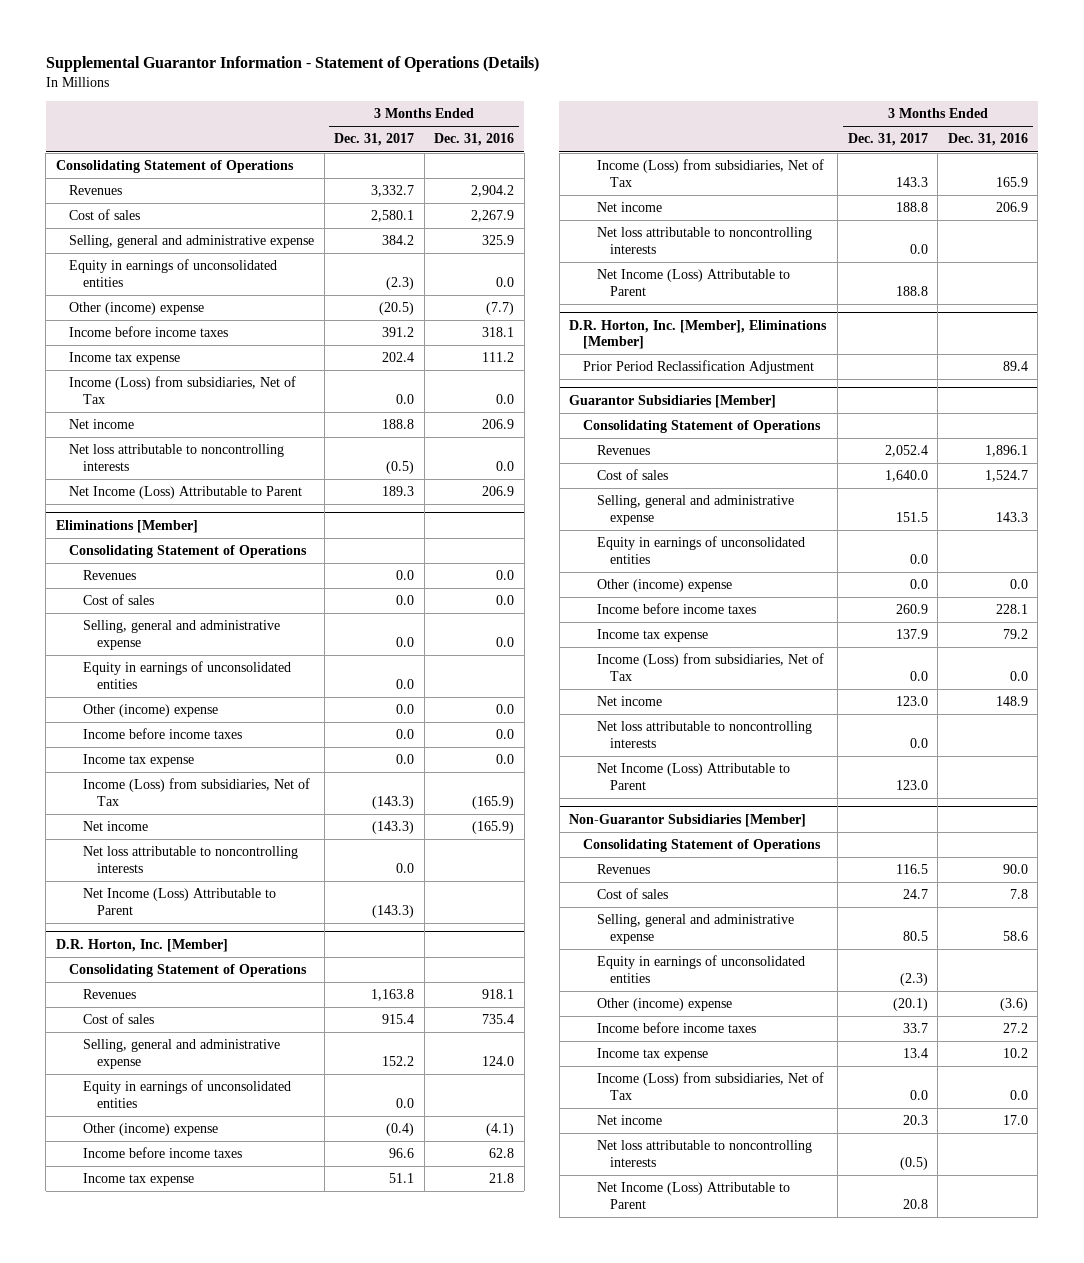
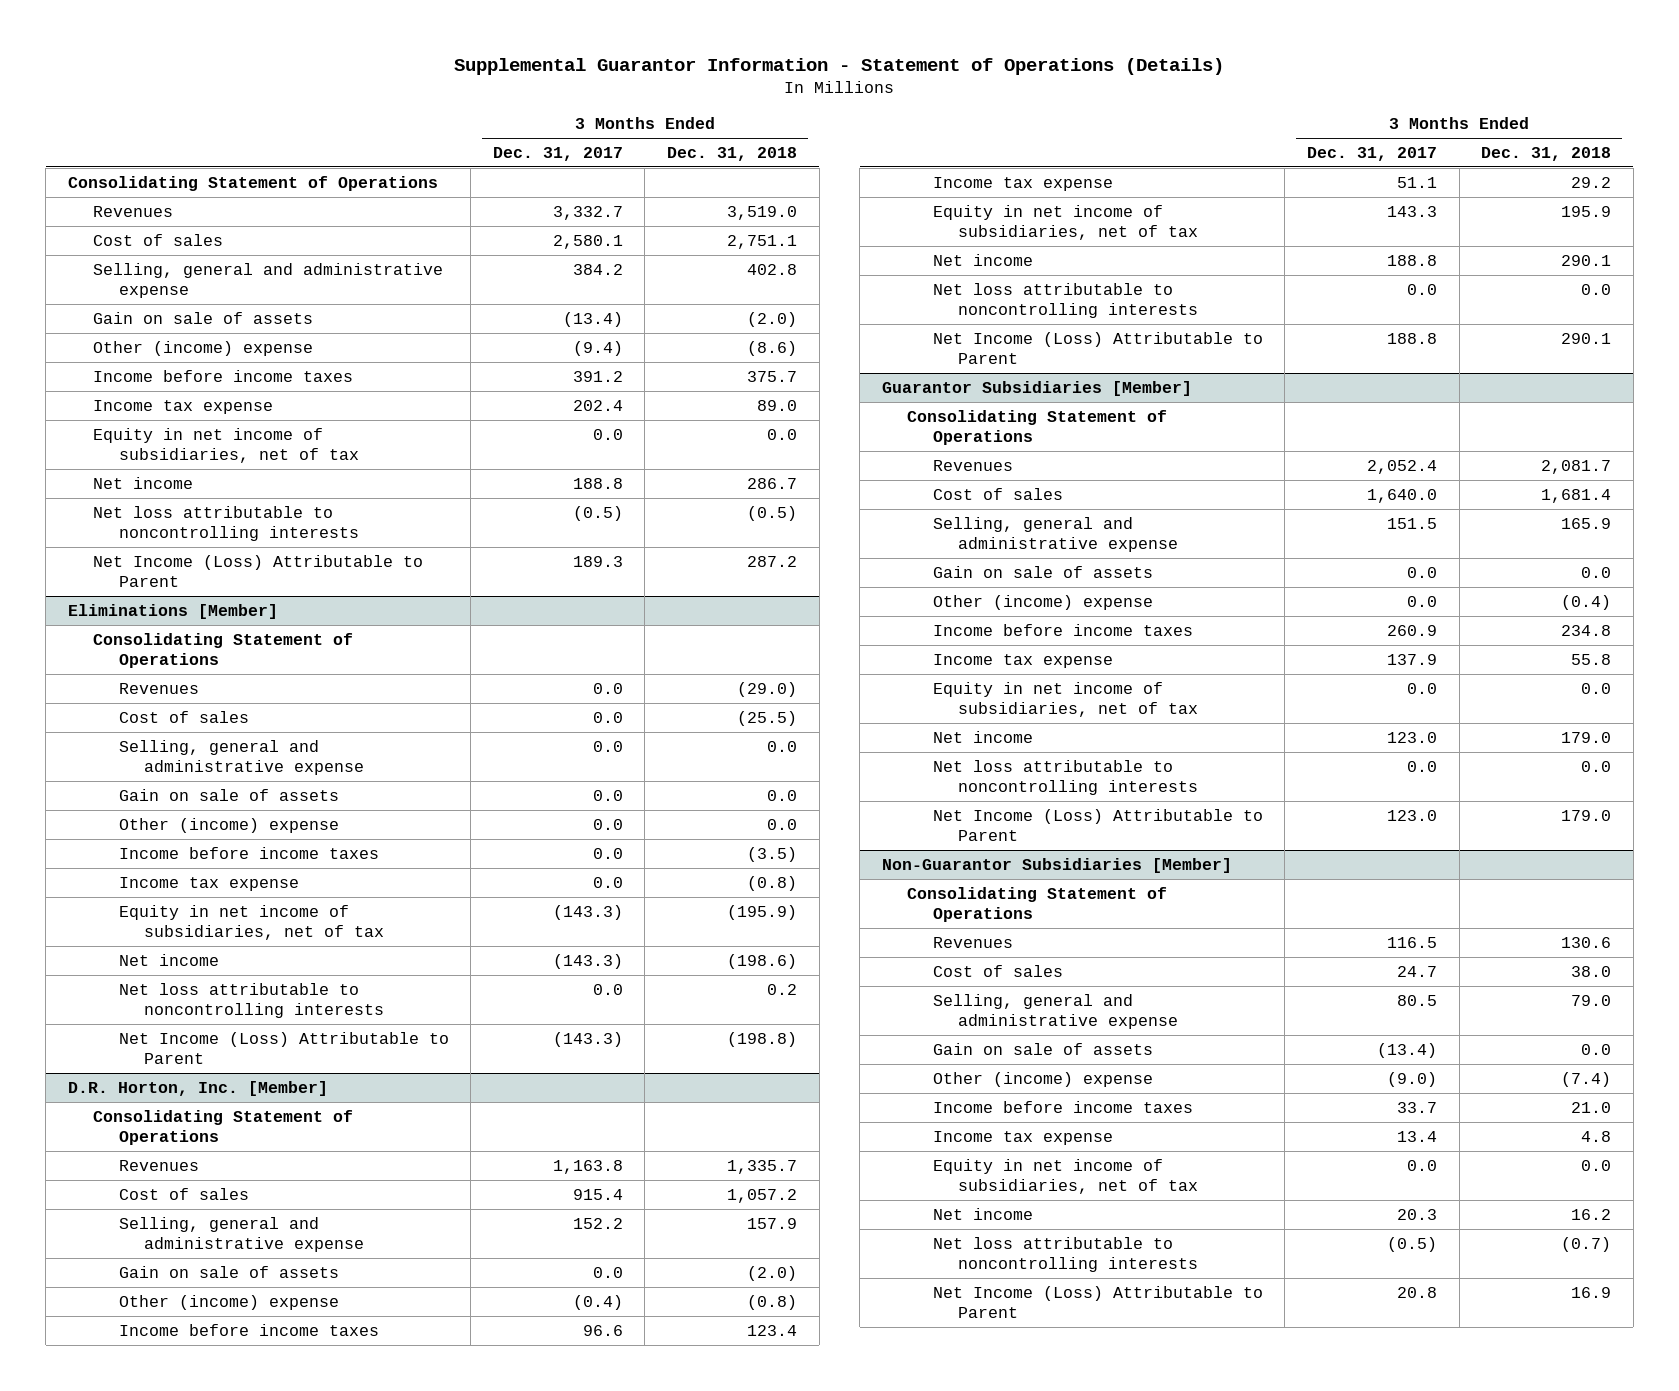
[434,133,515,147] Dec. 31, 2016 -> none
none -> [666,147,797,162] Dec. 31, 2018
[69,259,278,287] Equity in earnings of unconsolidated entities -> none
none -> [93,311,314,324] Gain on sale of assets
[379,302,415,316] (20.5) -> [572,340,623,356] (9.4)
[69,376,297,404] Income (Loss) from subsidiaries, Net of Tax -> [93,427,359,464] Equity in net income of subsidiaries, net of tax
[83,661,292,689] Equity in earnings of unconsolidated entities -> none
none -> [118,788,339,801] Gain on sale of assets
[83,778,311,806] Income (Loss) from subsidiaries, Net of Tax -> [118,904,385,941] Equity in net income of subsidiaries, net of tax
[83,1080,292,1108] Equity in earnings of unconsolidated entities -> none
none -> [118,1265,339,1278] Gain on sale of assets
[596,159,824,187] Income (Loss) from subsidiaries, Net of Tax -> [932,204,1199,241] Equity in net income of subsidiaries, net of tax
[569,319,828,350] D.R. Horton, Inc. [Member], Eliminations [Member] -> none
[582,360,814,375] Prior Period Reclassification Adjustment -> none
[596,536,805,564] Equity in earnings of unconsolidated entities -> none
none -> [932,565,1153,578] Gain on sale of assets
[596,653,824,681] Income (Loss) from subsidiaries, Net of Tax -> [932,681,1199,718] Equity in net income of subsidiaries, net of tax
[596,955,805,983] Equity in earnings of unconsolidated entities -> none
none -> [932,1042,1153,1055] Gain on sale of assets
[892,998,928,1012] (20.1) -> [1386,1071,1437,1087] (9.0)
[596,1072,824,1100] Income (Loss) from subsidiaries, Net of Tax -> [932,1158,1199,1195] Equity in net income of subsidiaries, net of tax

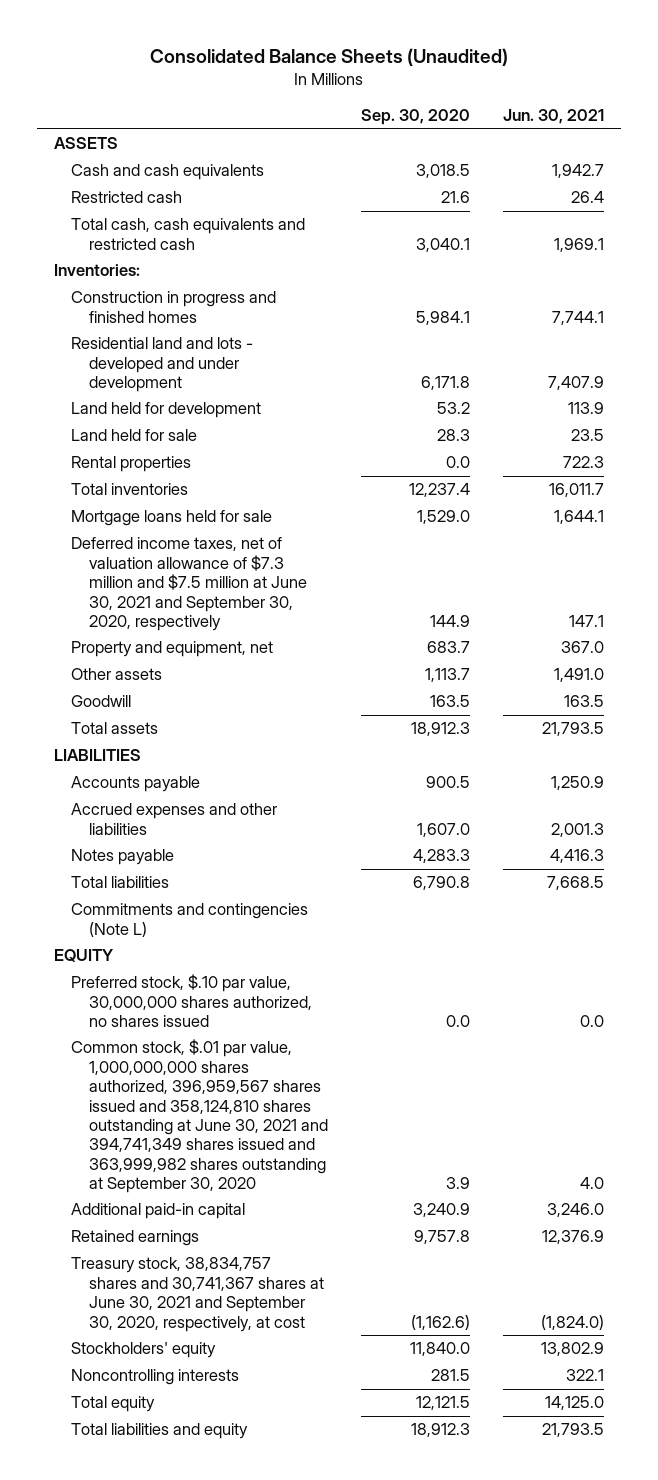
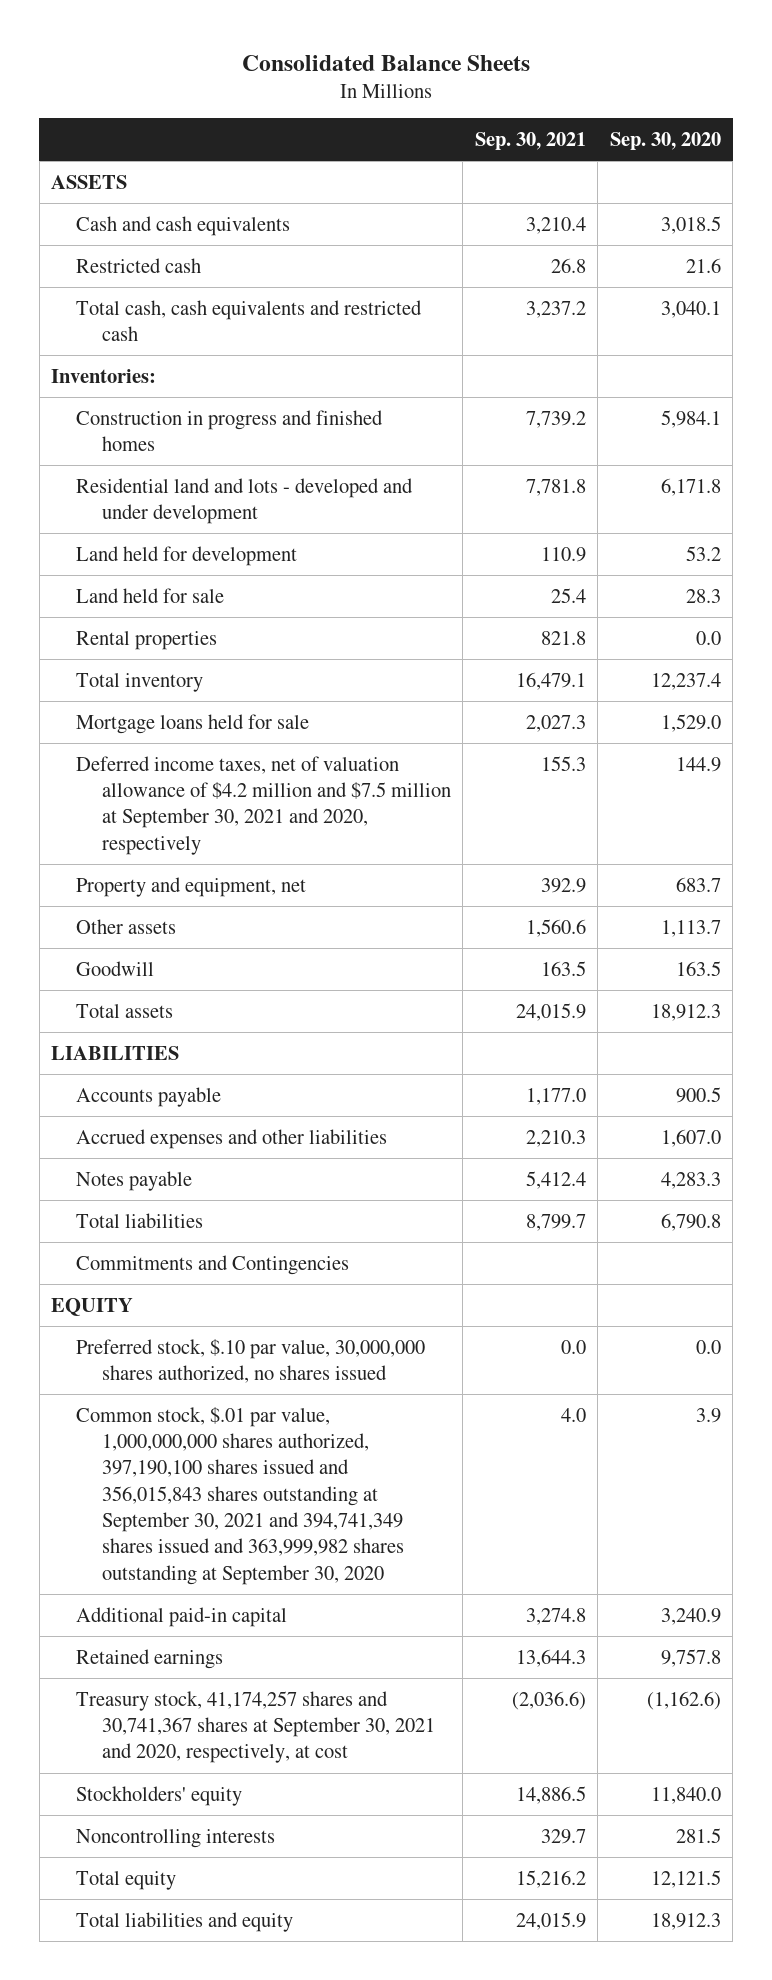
[149,47,508,66] Consolidated Balance Sheets (Unaudited) -> [241,54,530,71] Consolidated Balance Sheets
[503,109,605,125] Jun. 30, 2021 -> none
none -> [474,131,586,150] Sep. 30, 2021
[71,483,189,496] Total inventories -> [76,672,204,692] Total inventory
[71,537,308,631] Deferred income taxes, net of valuation allowance of $7.3 million and $7.5 million at June 30, 2021 and September 30, 2020, respectively -> [76,755,451,855] Deferred income taxes, net of valuation allowance of $4.2 million and $7.5 million at September 30, 2021 and 2020, respectively
[71,903,309,937] Commitments and contingencies (Note L) -> [76,1254,350,1275] Commitments and Contingencies
[71,1039,329,1193] Common stock, $.01 par value, 1,000,000,000 shares authorized, 396,959,567 shares issued and 358,124,810 shares outstanding at June 30, 2021 and 394,741,349 shares issued and 363,999,982 shares outstanding at September 30, 2020 -> [76,1406,404,1585] Common stock, $.01 par value, 1,000,000,000 shares authorized, 397,190,100 shares issued and 356,015,843 shares outstanding at September 30, 2021 and 394,741,349 shares issued and 363,999,982 shares outstanding at September 30, 2020
[71,1257,325,1332] Treasury stock, 38,834,757 shares and 30,741,367 shares at June 30, 2021 and September 30, 2020, respectively, at cost -> [76,1690,435,1764] Treasury stock, 41,174,257 shares and 30,741,367 shares at September 30, 2021 and 2020, respectively, at cost

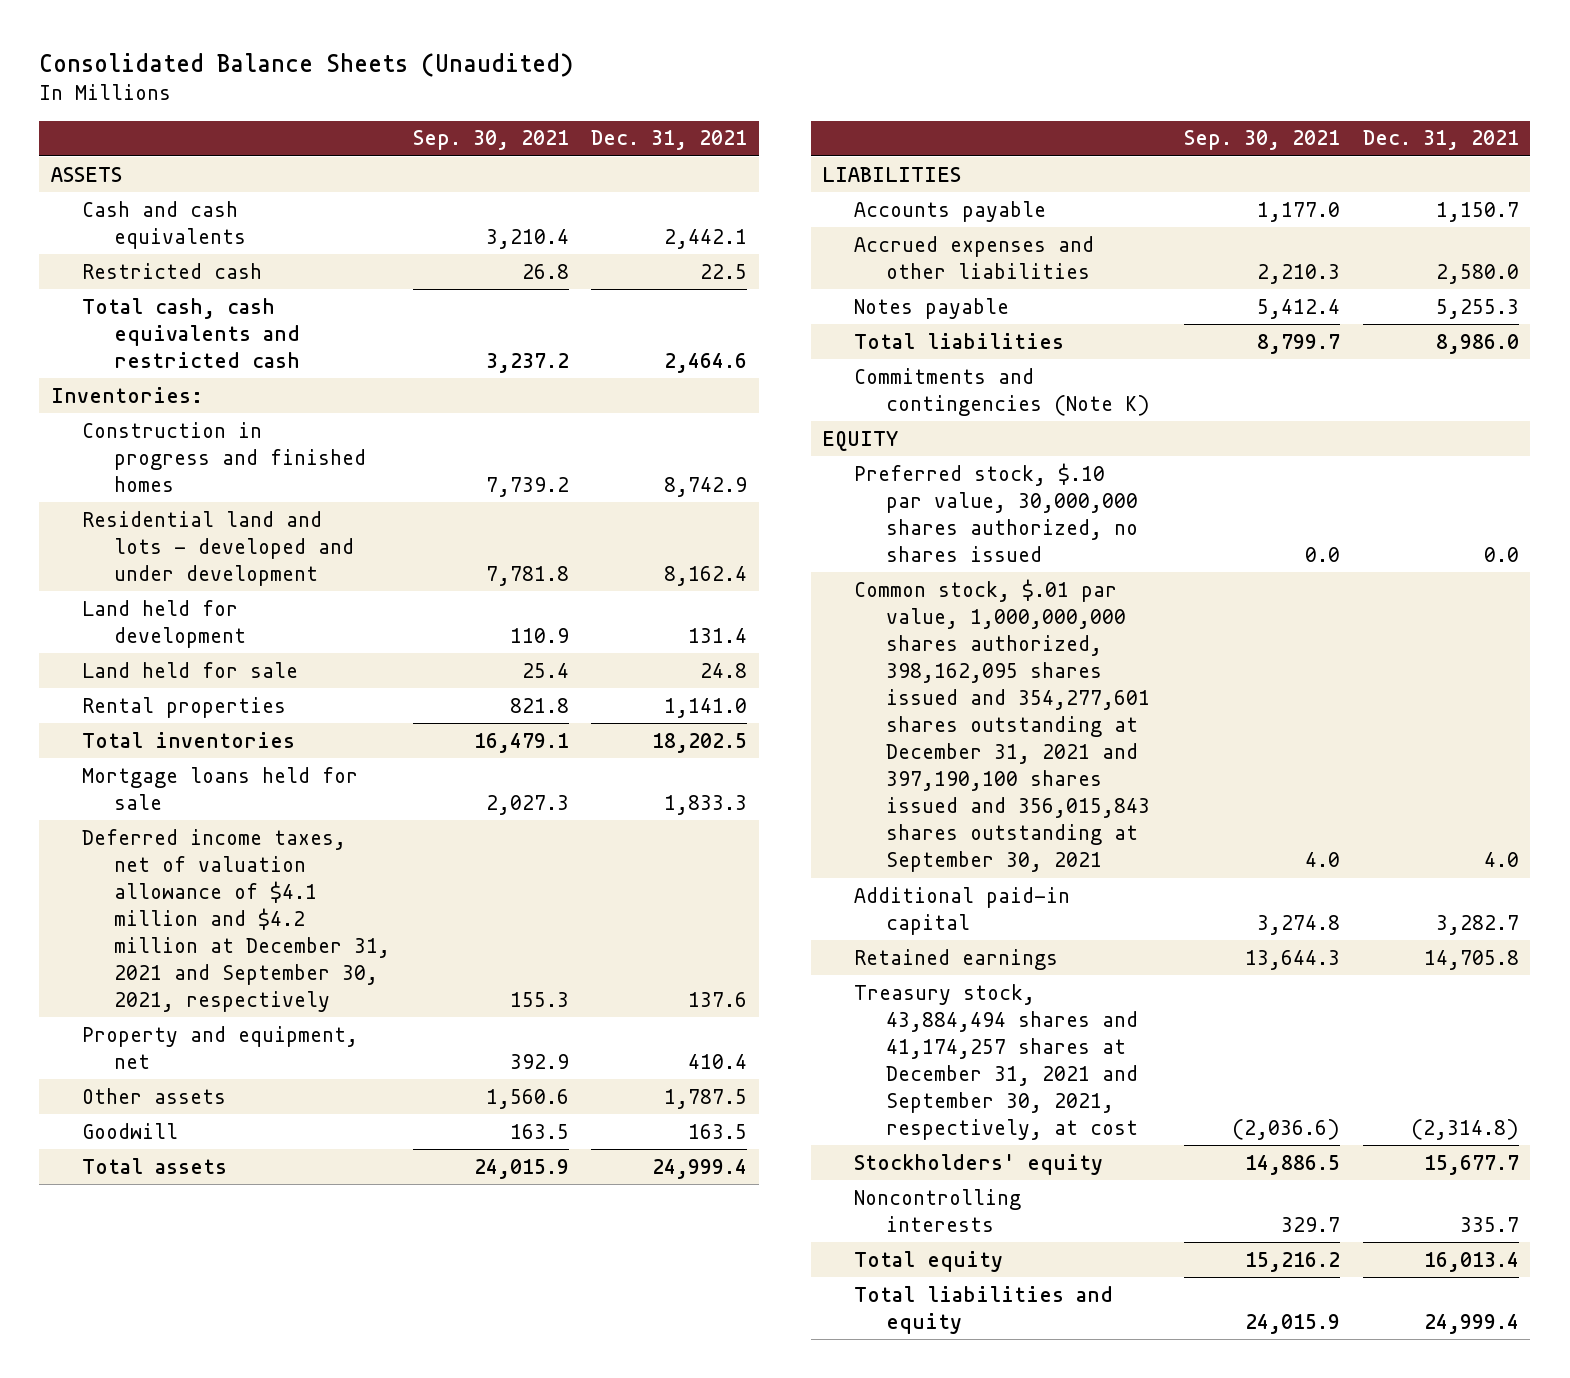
[241,54,530,71] Consolidated Balance Sheets -> [39,52,574,77] Consolidated Balance Sheets (Unaudited)
[609,131,721,150] Sep. 30, 2020 -> none
none -> [591,130,748,151] Dec. 31, 2021
[76,672,204,692] Total inventory -> [82,731,296,748] Total inventories
[76,755,451,855] Deferred income taxes, net of valuation allowance of $4.2 million and $7.5 million at September 30, 2021 and 2020, respectively -> [82,828,391,1013] Deferred income taxes, net of valuation allowance of $4.1 million and $4.2 million at December 31, 2021 and September 30, 2021, respectively
[76,1254,350,1275] Commitments and Contingencies -> [853,367,1150,416] Commitments and contingencies (Note K)
[76,1406,404,1585] Common stock, $.01 par value, 1,000,000,000 shares authorized, 397,190,100 shares issued and 356,015,843 shares outstanding at September 30, 2021 and 394,741,349 shares issued and 363,999,982 shares outstanding at September 30, 2020 -> [853,578,1150,873] Common stock, $.01 par value, 1,000,000,000 shares authorized, 398,162,095 shares issued and 354,277,601 shares outstanding at December 31, 2021 and 397,190,100 shares issued and 356,015,843 shares outstanding at September 30, 2021
[76,1690,435,1764] Treasury stock, 41,174,257 shares and 30,741,367 shares at September 30, 2021 and 2020, respectively, at cost -> [853,983,1138,1140] Treasury stock, 43,884,494 shares and 41,174,257 shares at December 31, 2021 and September 30, 2021, respectively, at cost

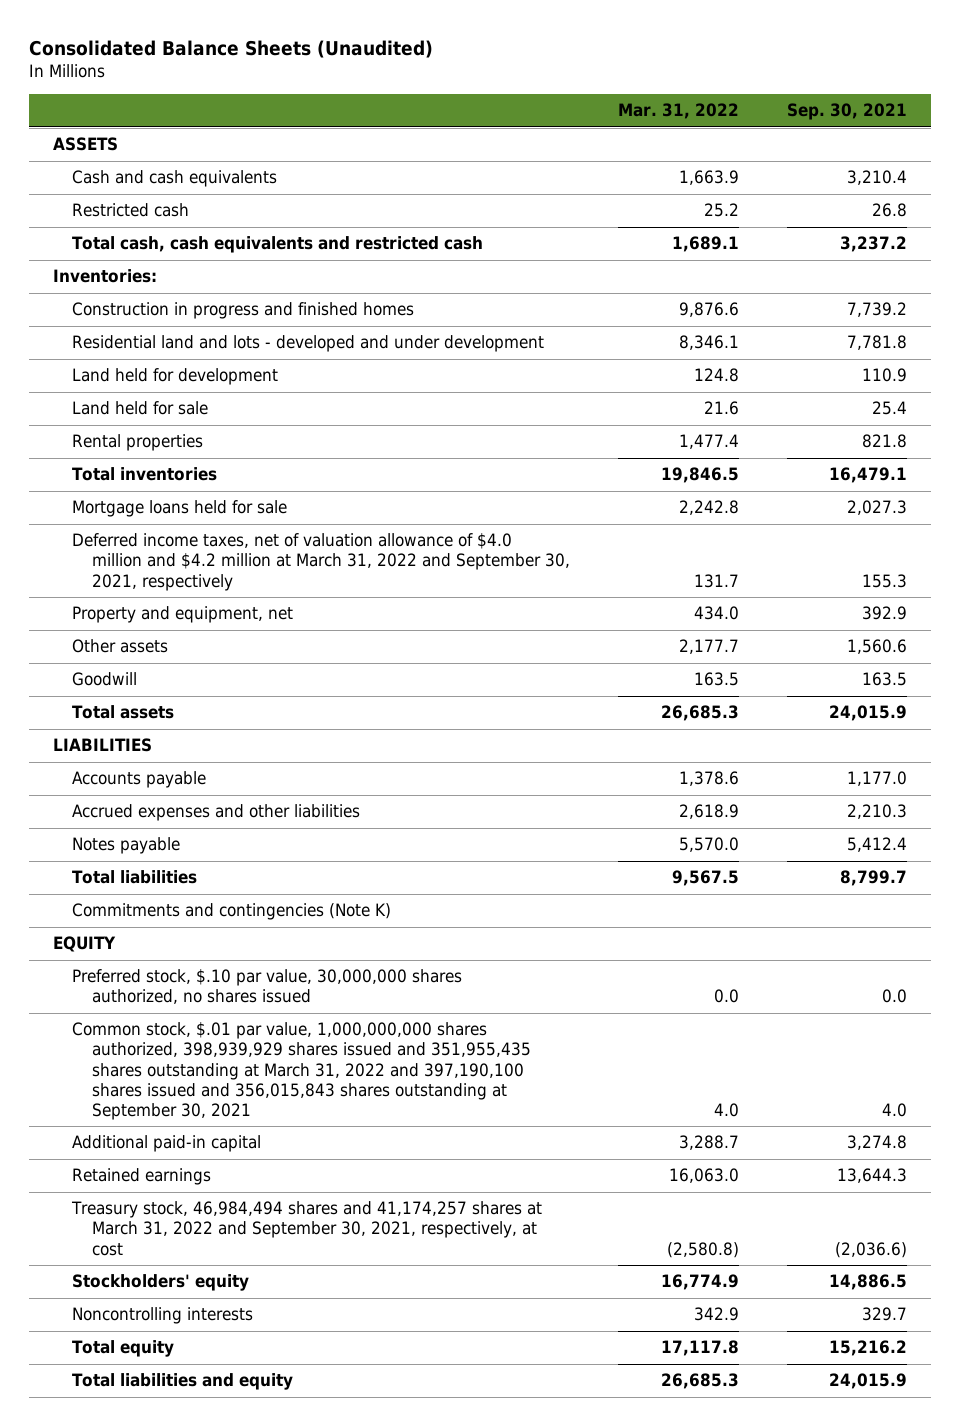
[591,130,748,151] Dec. 31, 2021 -> none
none -> [618,103,740,120] Mar. 31, 2022
[82,828,391,1013] Deferred income taxes, net of valuation allowance of $4.1 million and $4.2 million at December 31, 2021 and September 30, 2021, respectively -> [72,533,570,591] Deferred income taxes, net of valuation allowance of $4.0 million and $4.2 million at March 31, 2022 and September 30, 2021, respectively
[853,578,1150,873] Common stock, $.01 par value, 1,000,000,000 shares authorized, 398,162,095 shares issued and 354,277,601 shares outstanding at December 31, 2021 and 397,190,100 shares issued and 356,015,843 shares outstanding at September 30, 2021 -> [72,1022,531,1120] Common stock, $.01 par value, 1,000,000,000 shares authorized, 398,939,929 shares issued and 351,955,435 shares outstanding at March 31, 2022 and 397,190,100 shares issued and 356,015,843 shares outstanding at September 30, 2021
[853,983,1138,1140] Treasury stock, 43,884,494 shares and 41,174,257 shares at December 31, 2021 and September 30, 2021, respectively, at cost -> [71,1201,543,1256] Treasury stock, 46,984,494 shares and 41,174,257 shares at March 31, 2022 and September 30, 2021, respectively, at cost

